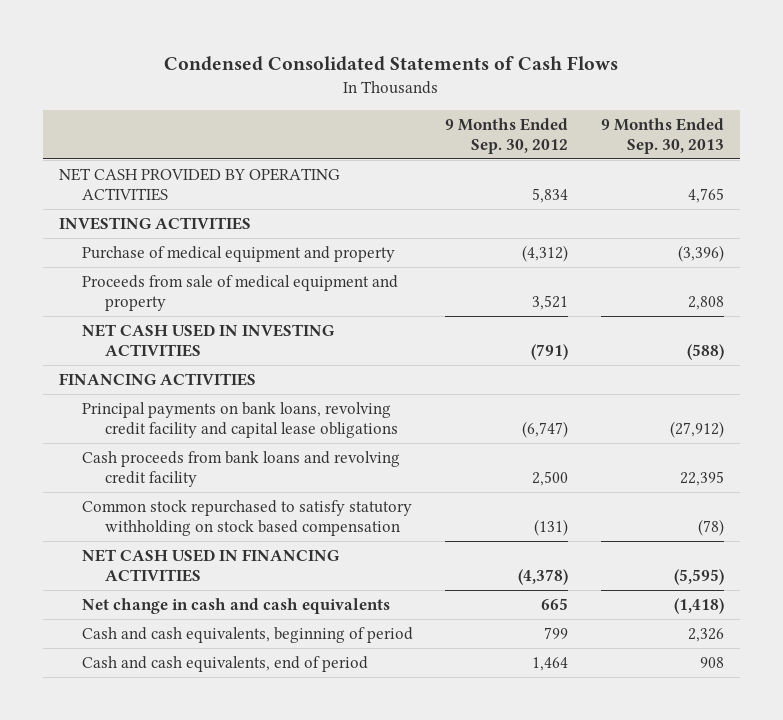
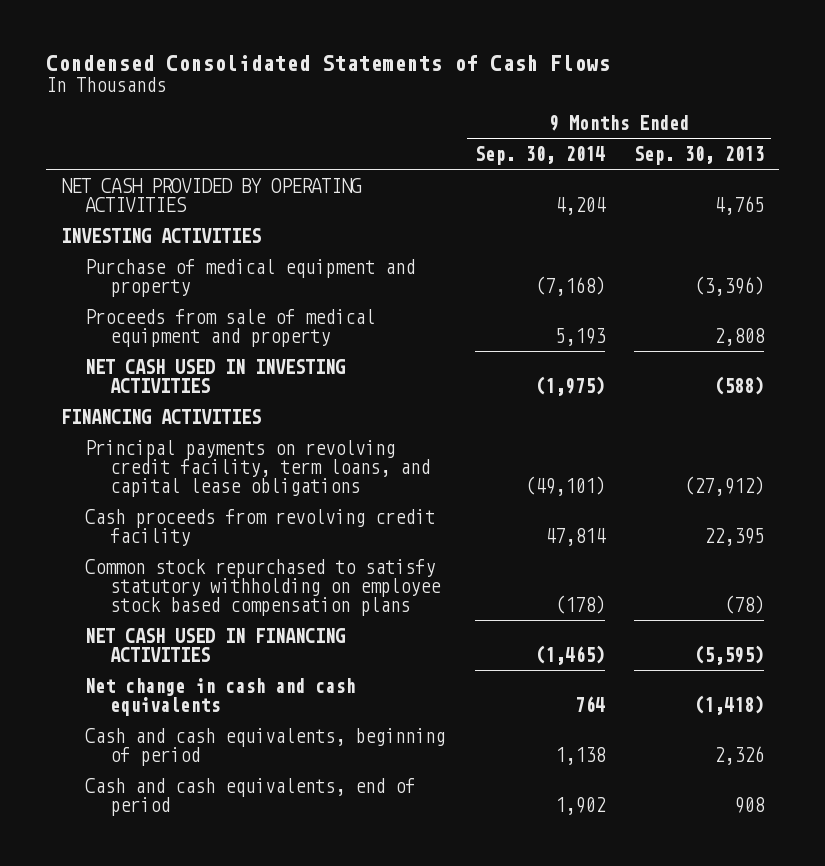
[445,117,569,154] 9 Months Ended Sep. 30, 2012 -> none
none -> [474,146,605,166] Sep. 30, 2014
[82,402,399,439] Principal payments on bank loans, revolving credit facility and capital lease obligations -> [85,439,430,497] Principal payments on revolving credit facility, term loans, and capital lease obligations
[82,451,401,488] Cash proceeds from bank loans and revolving credit facility -> [85,508,436,546] Cash proceeds from revolving credit facility
[82,500,413,537] Common stock repurchased to satisfy statutory withholding on stock based compensation -> [85,558,441,616] Common stock repurchased to satisfy statutory withholding on employee stock based compensation plans

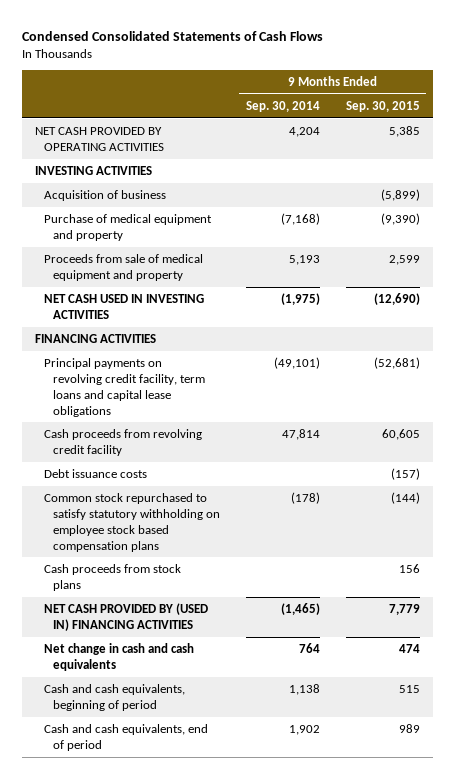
[633,146,764,166] Sep. 30, 2013 -> none
none -> [345,100,420,112] Sep. 30, 2015
none -> [44,189,167,201] Acquisition of business
[85,439,430,497] Principal payments on revolving credit facility, term loans, and capital lease obligations -> [44,357,206,417] Principal payments on revolving credit facility, term loans and capital lease obligations
none -> [44,468,148,478] Debt issuance costs
none -> [44,563,182,591] Cash proceeds from stock plans
[85,627,346,662] NET CASH USED IN FINANCING ACTIVITIES -> [44,602,209,631] NET CASH PROVIDED BY (USED IN) FINANCING ACTIVITIES

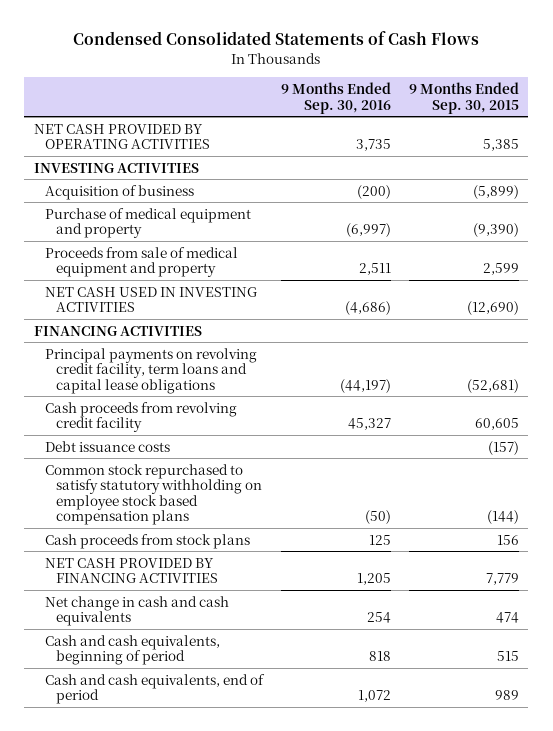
[245,100,320,112] Sep. 30, 2014 -> none
none -> [281,81,392,114] 9 Months Ended Sep. 30, 2016
[44,602,209,631] NET CASH PROVIDED BY (USED IN) FINANCING ACTIVITIES -> [44,557,218,584] NET CASH PROVIDED BY FINANCING ACTIVITIES

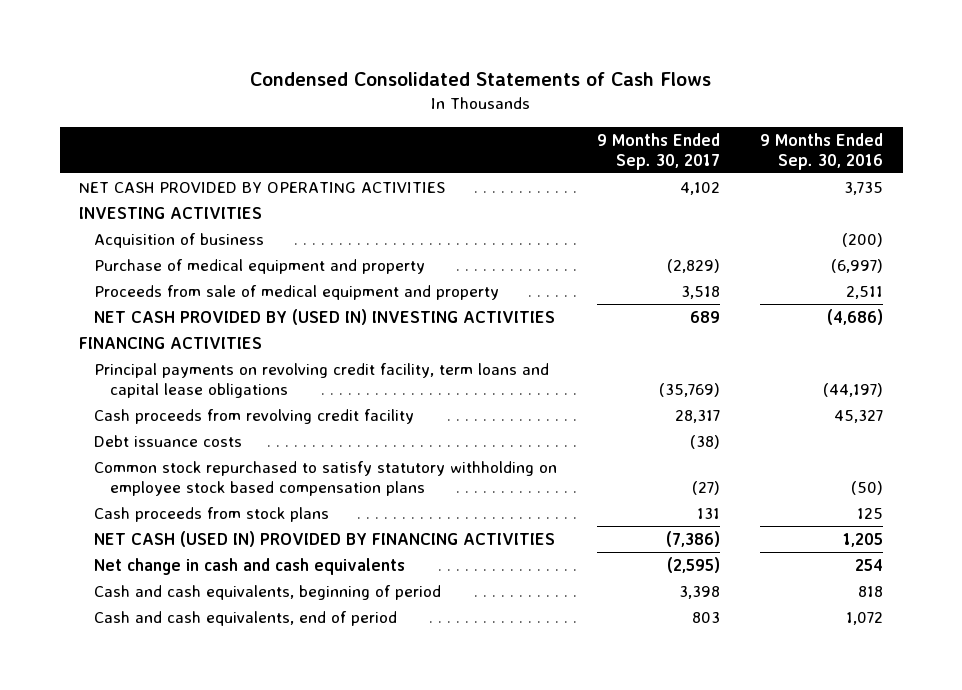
[409,81,520,114] 9 Months Ended Sep. 30, 2015 -> none
none -> [597,132,721,170] 9 Months Ended Sep. 30, 2017
[44,286,257,313] NET CASH USED IN INVESTING ACTIVITIES -> [94,308,556,325] NET CASH PROVIDED BY (USED IN) INVESTING ACTIVITIES
[44,557,218,584] NET CASH PROVIDED BY FINANCING ACTIVITIES -> [94,530,556,547] NET CASH (USED IN) PROVIDED BY FINANCING ACTIVITIES

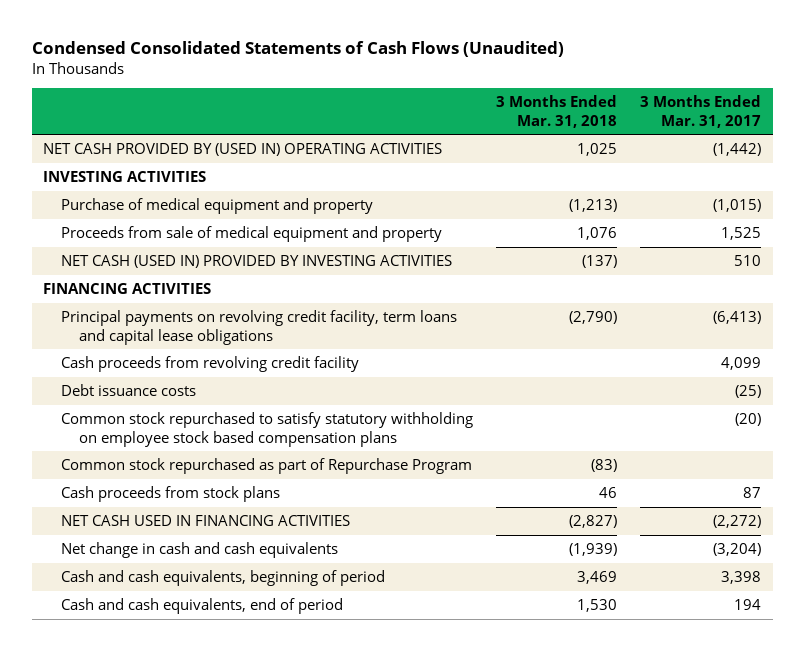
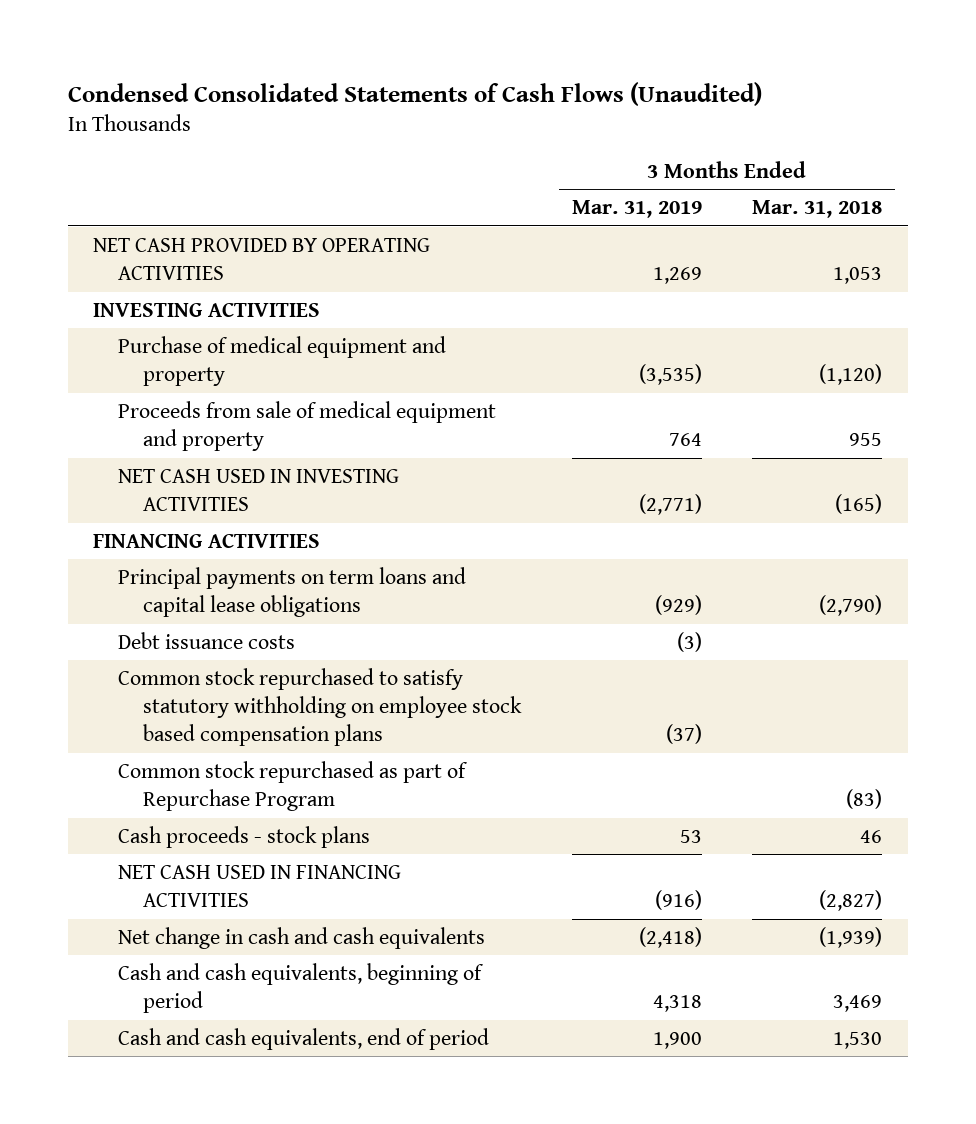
[640,94,762,128] 3 Months Ended Mar. 31, 2017 -> none
none -> [571,200,702,219] Mar. 31, 2019
[43,142,443,156] NET CASH PROVIDED BY (USED IN) OPERATING ACTIVITIES -> [93,237,431,281] NET CASH PROVIDED BY OPERATING ACTIVITIES
[577,142,618,156] 1,025 -> [833,267,883,285] 1,053
[569,198,618,212] (1,213) -> [819,364,883,386] (1,120)
[577,226,618,240] 1,076 -> [849,433,883,447] 955
[61,254,453,268] NET CASH (USED IN) PROVIDED BY INVESTING ACTIVITIES -> [118,468,400,512] NET CASH USED IN INVESTING ACTIVITIES
[582,254,618,268] (137) -> [835,494,883,515] (165)
[61,355,360,372] Cash proceeds from revolving credit facility -> none
[61,309,458,345] Principal payments on revolving credit facility, term loans and capital lease obligations -> [118,566,467,618] Principal payments on term loans and capital lease obligations
[61,485,281,502] Cash proceeds from stock plans -> [118,825,371,848] Cash proceeds - stock plans

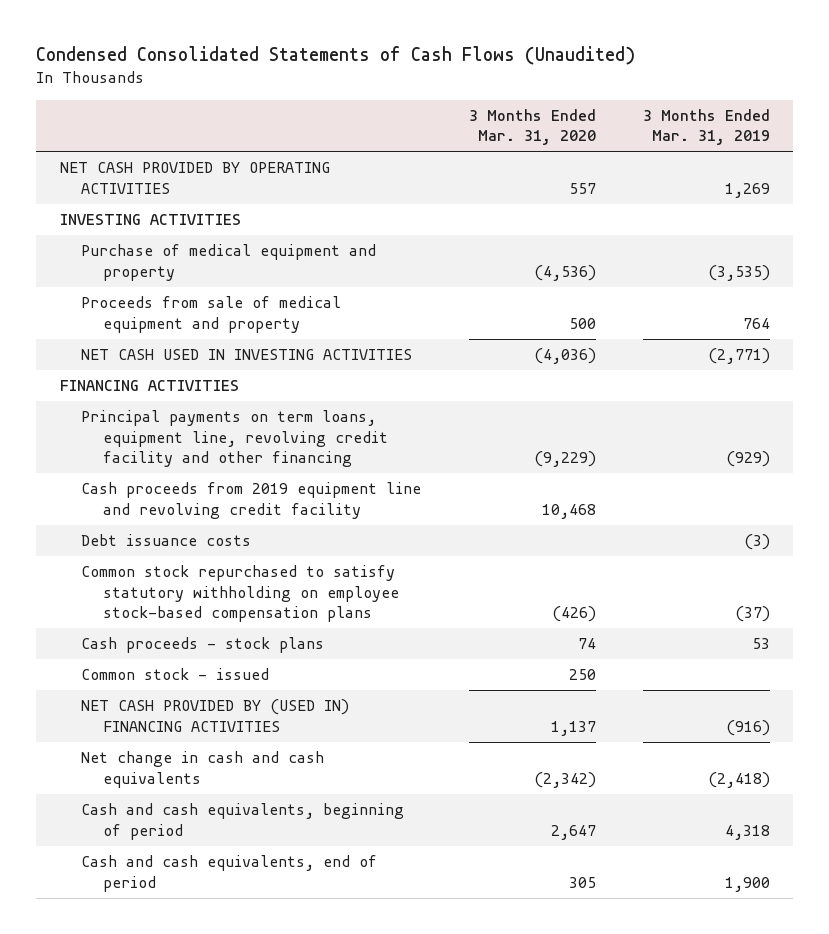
[752,200,883,219] Mar. 31, 2018 -> none
none -> [468,108,596,146] 3 Months Ended Mar. 31, 2020
[118,566,467,618] Principal payments on term loans and capital lease obligations -> [81,410,389,467] Principal payments on term loans, equipment line, revolving credit facility and other financing
none -> [81,482,422,519] Cash proceeds from 2019 equipment line and revolving credit facility
[118,760,469,812] Common stock repurchased as part of Repurchase Program -> none
[118,667,522,747] Common stock repurchased to satisfy statutory withholding on employee stock based compensation plans -> [81,565,400,622] Common stock repurchased to satisfy statutory withholding on employee stock-based compensation plans
none -> [81,668,270,681] Common stock - issued
[118,864,402,908] NET CASH USED IN FINANCING ACTIVITIES -> [81,699,350,732] NET CASH PROVIDED BY (USED IN) FINANCING ACTIVITIES

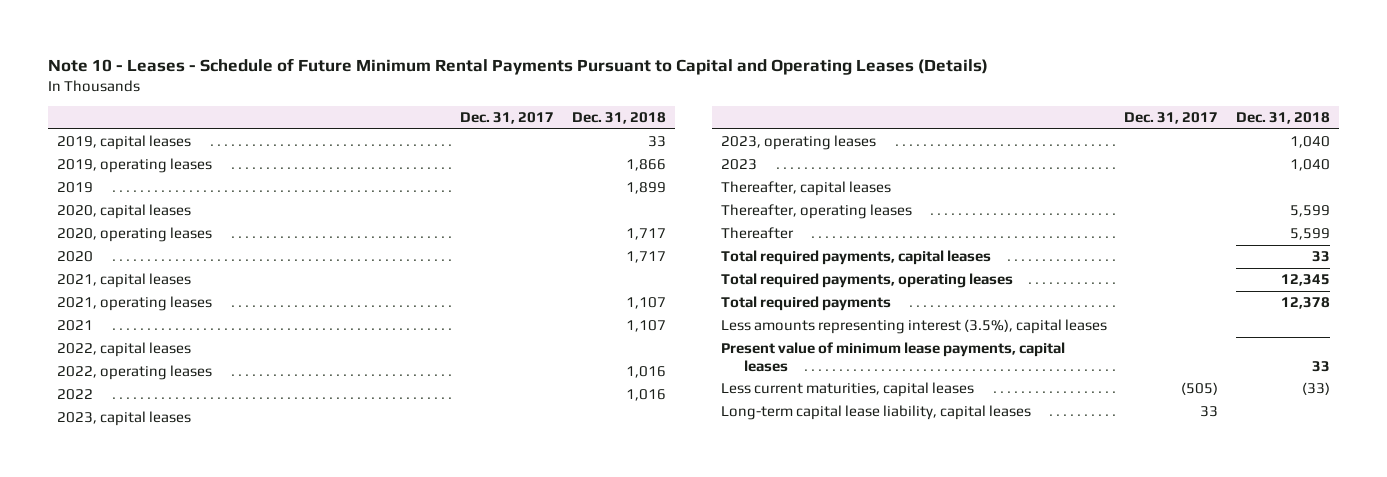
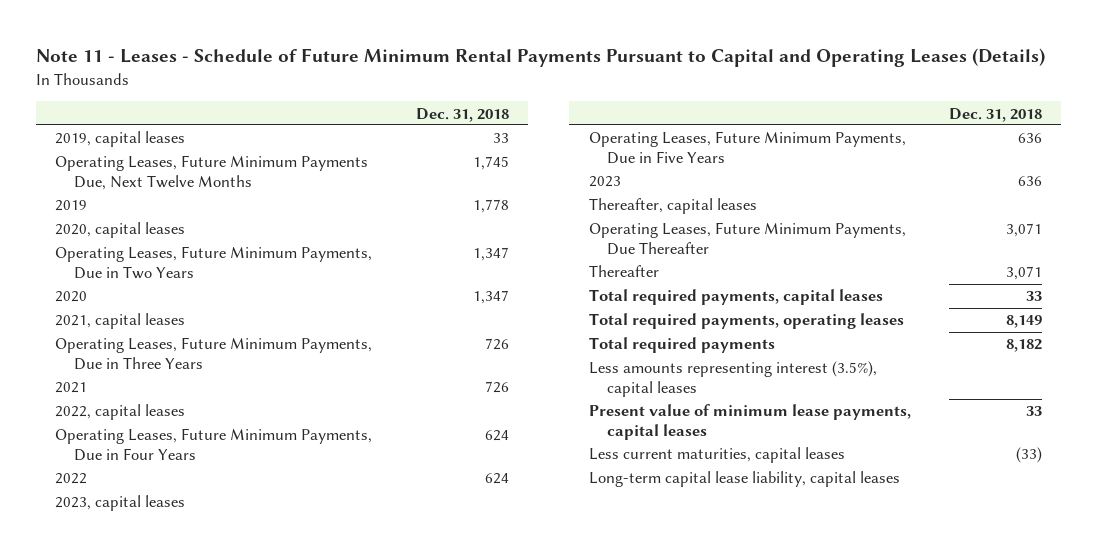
[47,57,988,75] Note 10 - Leases - Schedule of Future Minimum Rental Payments Pursuant to Capital and Operating Leases (Details) -> [36,48,1046,68] Note 11 - Leases - Schedule of Future Minimum Rental Payments Pursuant to Capital and Operating Leases (Details)
[460,111,555,124] Dec. 31, 2017 -> none
[56,158,212,174] 2019, operating leases -> [55,155,369,190] Operating Leases, Future Minimum Payments Due, Next Twelve Months
[626,159,667,172] 1,866 -> [472,156,509,171] 1,745
[626,182,667,195] 1,899 -> [472,199,509,214] 1,778
[56,227,212,243] 2020, operating leases -> [55,246,373,279] Operating Leases, Future Minimum Payments, Due in Two Years
[626,228,667,241] 1,717 -> [472,247,509,262] 1,347
[626,251,667,264] 1,717 -> [472,290,509,305] 1,347
[56,296,212,312] 2021, operating leases -> [55,337,373,370] Operating Leases, Future Minimum Payments, Due in Three Years
[626,297,667,310] 1,107 -> [484,338,509,351] 726
[626,320,667,333] 1,107 -> [484,381,509,394] 726
[56,365,212,381] 2022, operating leases -> [55,428,373,461] Operating Leases, Future Minimum Payments, Due in Four Years
[626,366,667,379] 1,016 -> [484,430,509,442] 624
[626,389,667,402] 1,016 -> [484,473,509,485] 624
[720,135,876,151] 2023, operating leases -> [588,131,906,164] Operating Leases, Future Minimum Payments, Due in Five Years
[1290,136,1331,149] 1,040 -> [1017,133,1042,144] 636
[1290,159,1331,172] 1,040 -> [1017,176,1042,187] 636
[720,204,912,220] Thereafter, operating leases -> [588,222,906,255] Operating Leases, Future Minimum Payments, Due Thereafter
[1290,205,1331,218] 5,599 -> [1005,223,1042,238] 3,071
[1290,228,1331,241] 5,599 -> [1005,266,1042,281] 3,071
[1281,274,1331,287] 12,345 -> [1005,315,1042,329] 8,149
[1281,297,1331,310] 12,378 -> [1005,339,1042,353] 8,182

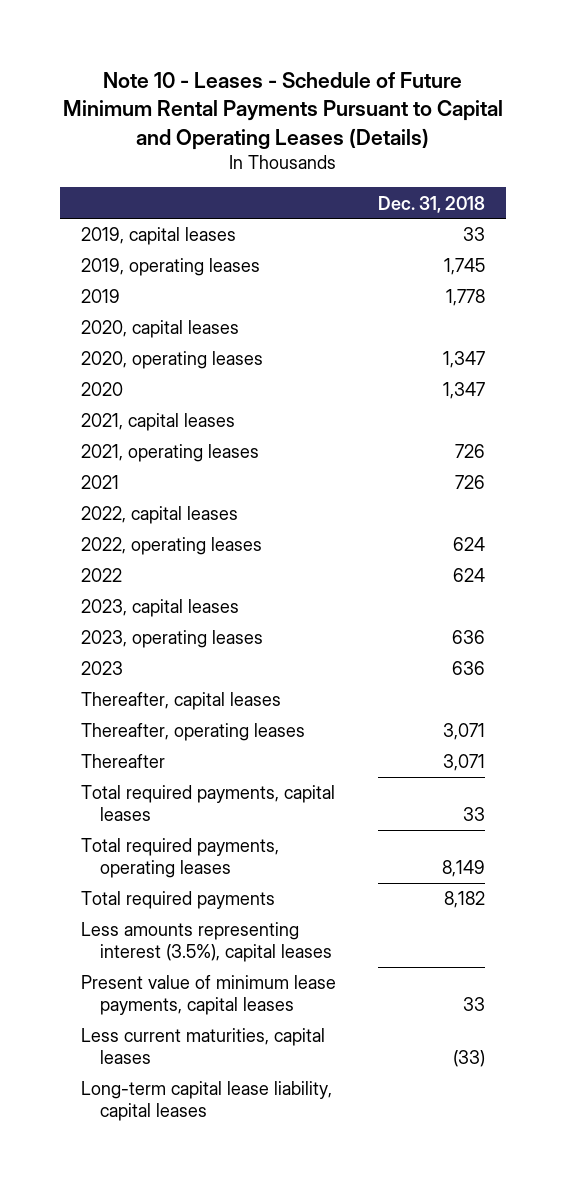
[36,48,1046,68] Note 11 - Leases - Schedule of Future Minimum Rental Payments Pursuant to Capital and Operating Leases (Details) -> [62,72,503,150] Note 10 - Leases - Schedule of Future Minimum Rental Payments Pursuant to Capital and Operating Leases (Details)
[55,155,369,190] Operating Leases, Future Minimum Payments Due, Next Twelve Months -> [80,258,260,277] 2019, operating leases
[55,246,373,279] Operating Leases, Future Minimum Payments, Due in Two Years -> [80,351,263,370] 2020, operating leases
[55,337,373,370] Operating Leases, Future Minimum Payments, Due in Three Years -> [80,444,259,463] 2021, operating leases
[55,428,373,461] Operating Leases, Future Minimum Payments, Due in Four Years -> [80,537,262,556] 2022, operating leases
[588,131,906,164] Operating Leases, Future Minimum Payments, Due in Five Years -> [80,630,263,649] 2023, operating leases
[588,222,906,255] Operating Leases, Future Minimum Payments, Due Thereafter -> [80,723,305,742] Thereafter, operating leases

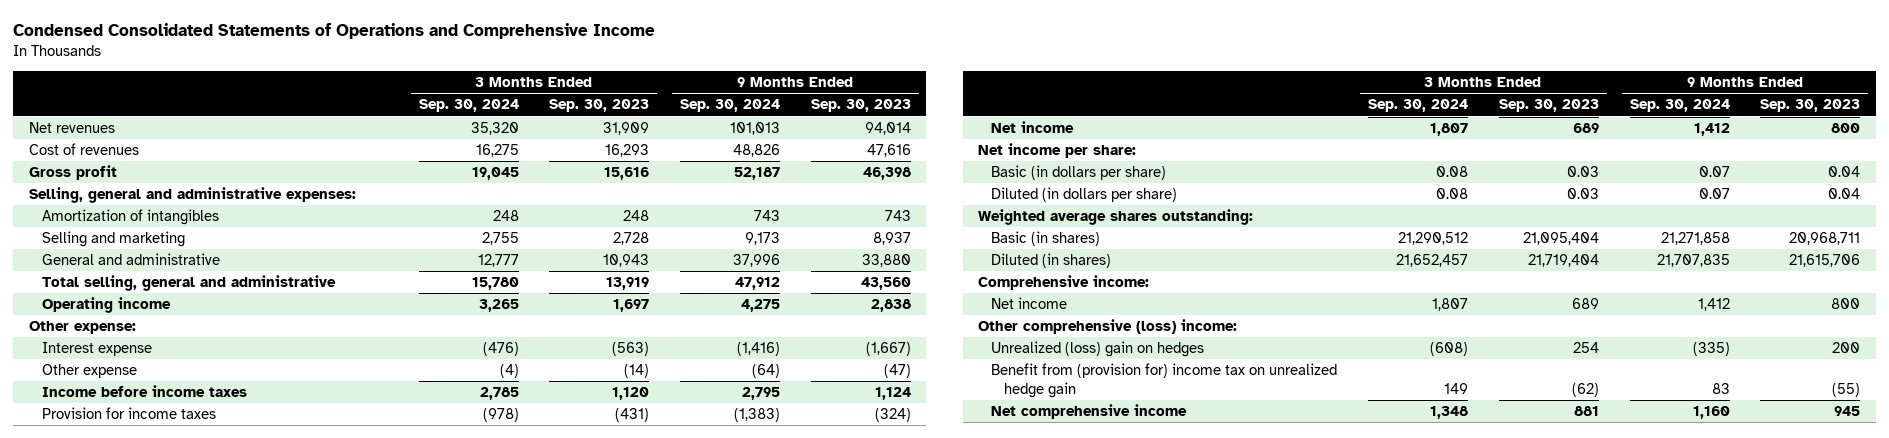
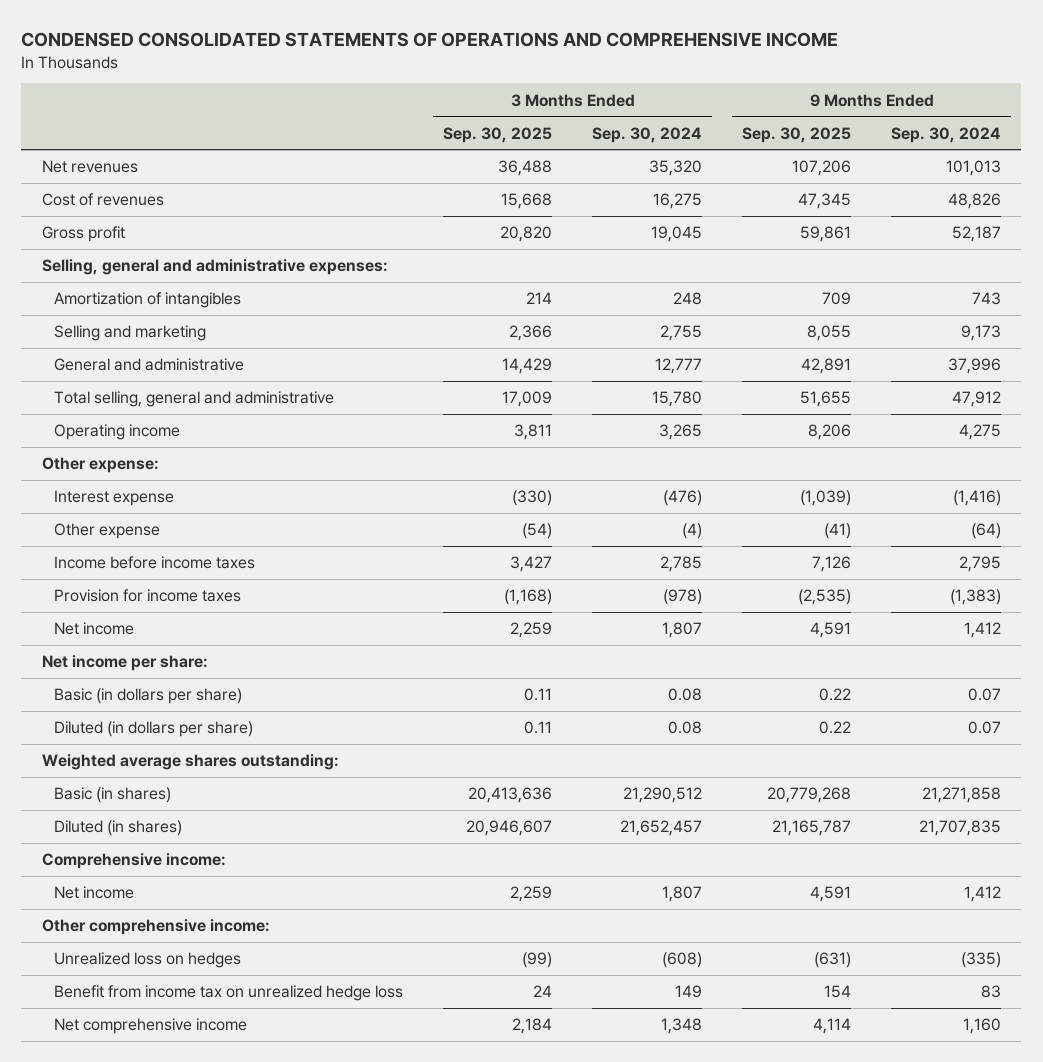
[13,23,656,40] Condensed Consolidated Statements of Operations and Comprehensive Income -> [21,32,839,48] CONDENSED CONSOLIDATED STATEMENTS OF OPERATIONS AND COMPREHENSIVE INCOME
[549,99,650,113] Sep. 30, 2023 -> none
[810,99,911,113] Sep. 30, 2023 -> none
none -> [443,126,553,143] Sep. 30, 2025
none -> [742,126,852,143] Sep. 30, 2025
[978,319,1238,335] Other comprehensive (loss) income: -> [41,919,270,936] Other comprehensive income:
[991,341,1205,358] Unrealized (loss) gain on hedges -> [53,952,241,969] Unrealized loss on hedges
[991,363,1338,398] Benefit from (provision for) income tax on unrealized hedge gain -> [53,985,403,1002] Benefit from income tax on unrealized hedge loss

